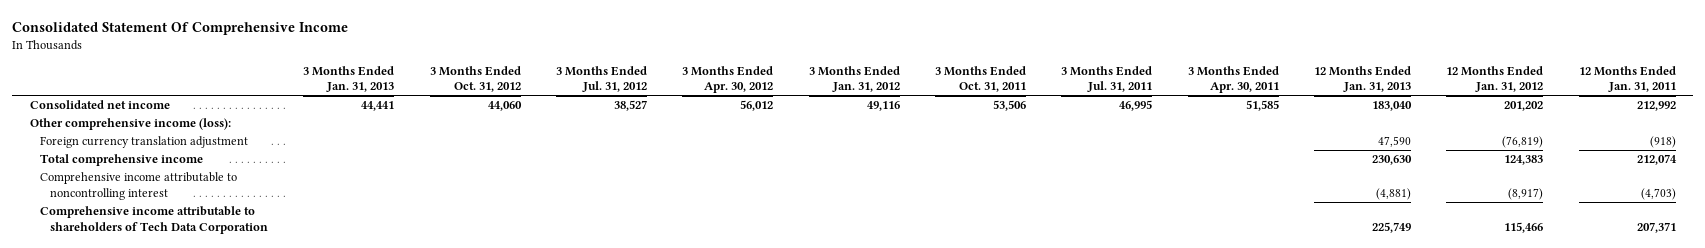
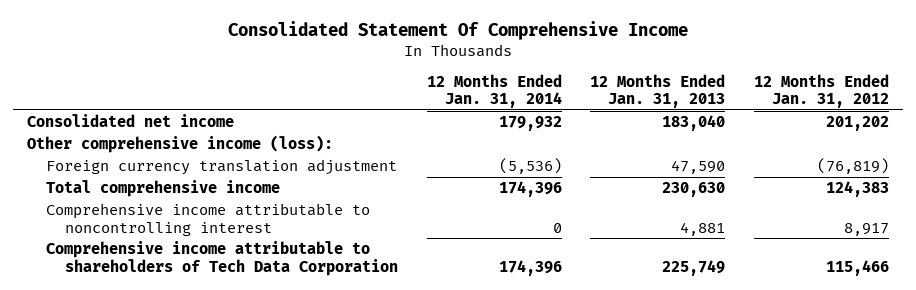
[303,65,395,93] 3 Months Ended Jan. 31, 2013 -> none
[429,65,521,93] 3 Months Ended Oct. 31, 2012 -> none
[556,65,648,93] 3 Months Ended Jul. 31, 2012 -> none
[682,65,774,94] 3 Months Ended Apr. 30, 2012 -> none
[808,65,900,93] 3 Months Ended Jan. 31, 2012 -> none
[935,65,1027,93] 3 Months Ended Oct. 31, 2011 -> none
[1061,65,1153,93] 3 Months Ended Jul. 31, 2011 -> none
[1187,65,1279,94] 3 Months Ended Apr. 30, 2011 -> none
[1578,65,1676,93] 12 Months Ended Jan. 31, 2011 -> none
none -> [426,73,562,109] 12 Months Ended Jan. 31, 2014
[1375,187,1411,200] (4,881) -> [680,221,726,236] 4,881
[1508,187,1544,200] (8,917) -> [843,222,889,236] 8,917

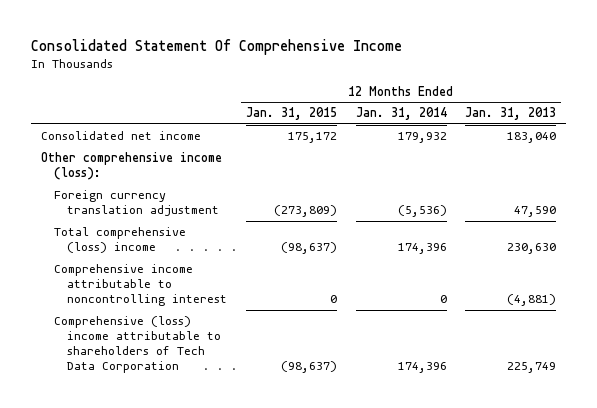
[753,73,889,109] 12 Months Ended Jan. 31, 2012 -> none
none -> [245,107,337,121] Jan. 31, 2015
[46,179,281,197] Total comprehensive income -> [53,227,186,254] Total comprehensive (loss) income
[680,221,726,236] 4,881 -> [507,294,557,307] (4,881)
[46,240,398,276] Comprehensive income attributable to shareholders of Tech Data Corporation -> [53,316,222,374] Comprehensive (loss) income attributable to shareholders of Tech Data Corporation

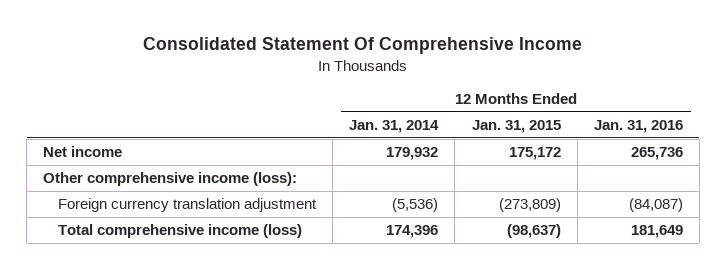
[465,107,557,121] Jan. 31, 2013 -> none
none -> [593,119,683,133] Jan. 31, 2016
[40,131,201,141] Consolidated net income -> [43,146,123,158] Net income
[53,227,186,254] Total comprehensive (loss) income -> none
[53,264,228,307] Comprehensive income attributable to noncontrolling interest -> none
[53,316,222,374] Comprehensive (loss) income attributable to shareholders of Tech Data Corporation -> [58,224,303,239] Total comprehensive income (loss)

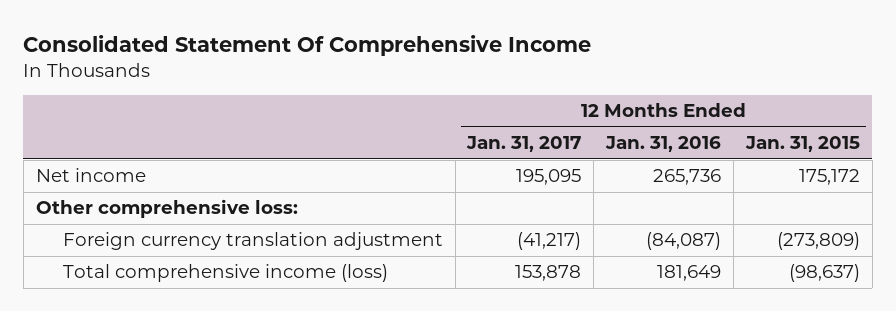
[349,119,440,133] Jan. 31, 2014 -> none
none -> [466,136,582,153] Jan. 31, 2017
[43,172,298,187] Other comprehensive income (loss): -> [35,199,298,219] Other comprehensive loss:

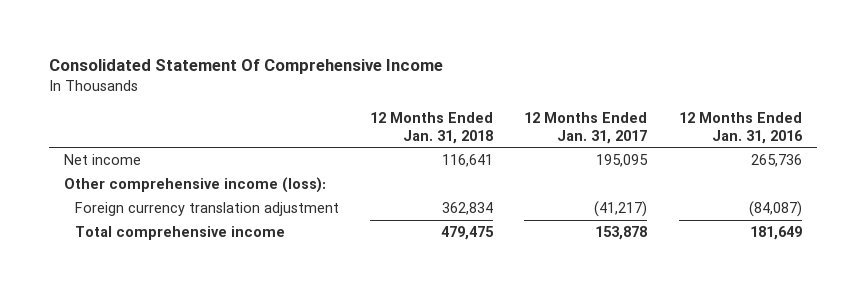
[744,136,860,153] Jan. 31, 2015 -> none
none -> [370,111,494,144] 12 Months Ended Jan. 31, 2018
[35,199,298,219] Other comprehensive loss: -> [64,177,327,194] Other comprehensive income (loss):
[62,264,388,283] Total comprehensive income (loss) -> [74,226,285,241] Total comprehensive income

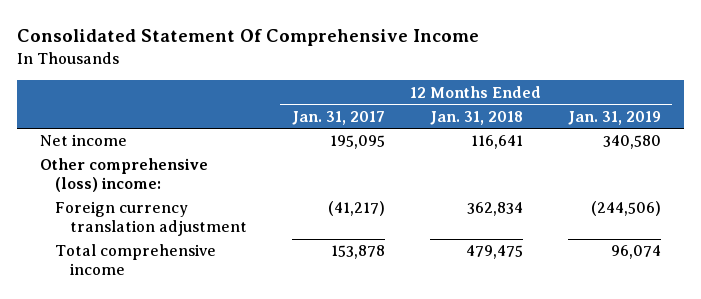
[678,111,803,144] 12 Months Ended Jan. 31, 2016 -> none
none -> [568,110,662,125] Jan. 31, 2019
[64,177,327,194] Other comprehensive income (loss): -> [39,158,208,193] Other comprehensive (loss) income:

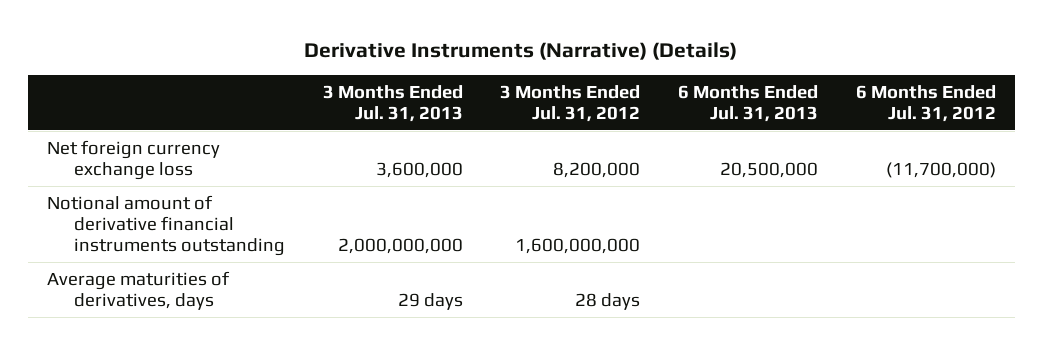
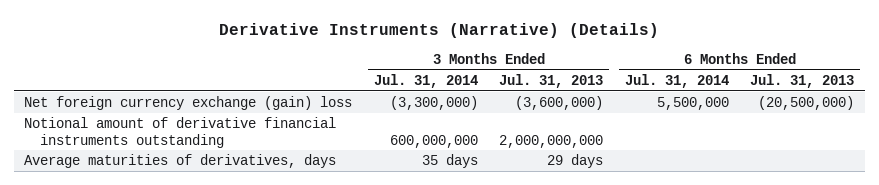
[500,84,641,122] 3 Months Ended Jul. 31, 2012 -> none
[855,84,996,122] 6 Months Ended Jul. 31, 2012 -> none
none -> [373,73,478,88] Jul. 31, 2014
none -> [624,73,729,88] Jul. 31, 2014
[46,139,220,181] Net foreign currency exchange loss -> [24,95,353,110] Net foreign currency exchange (gain) loss
[375,162,463,179] 3,600,000 -> [515,95,604,110] (3,600,000)
[720,162,819,179] 20,500,000 -> [758,95,855,110] (20,500,000)

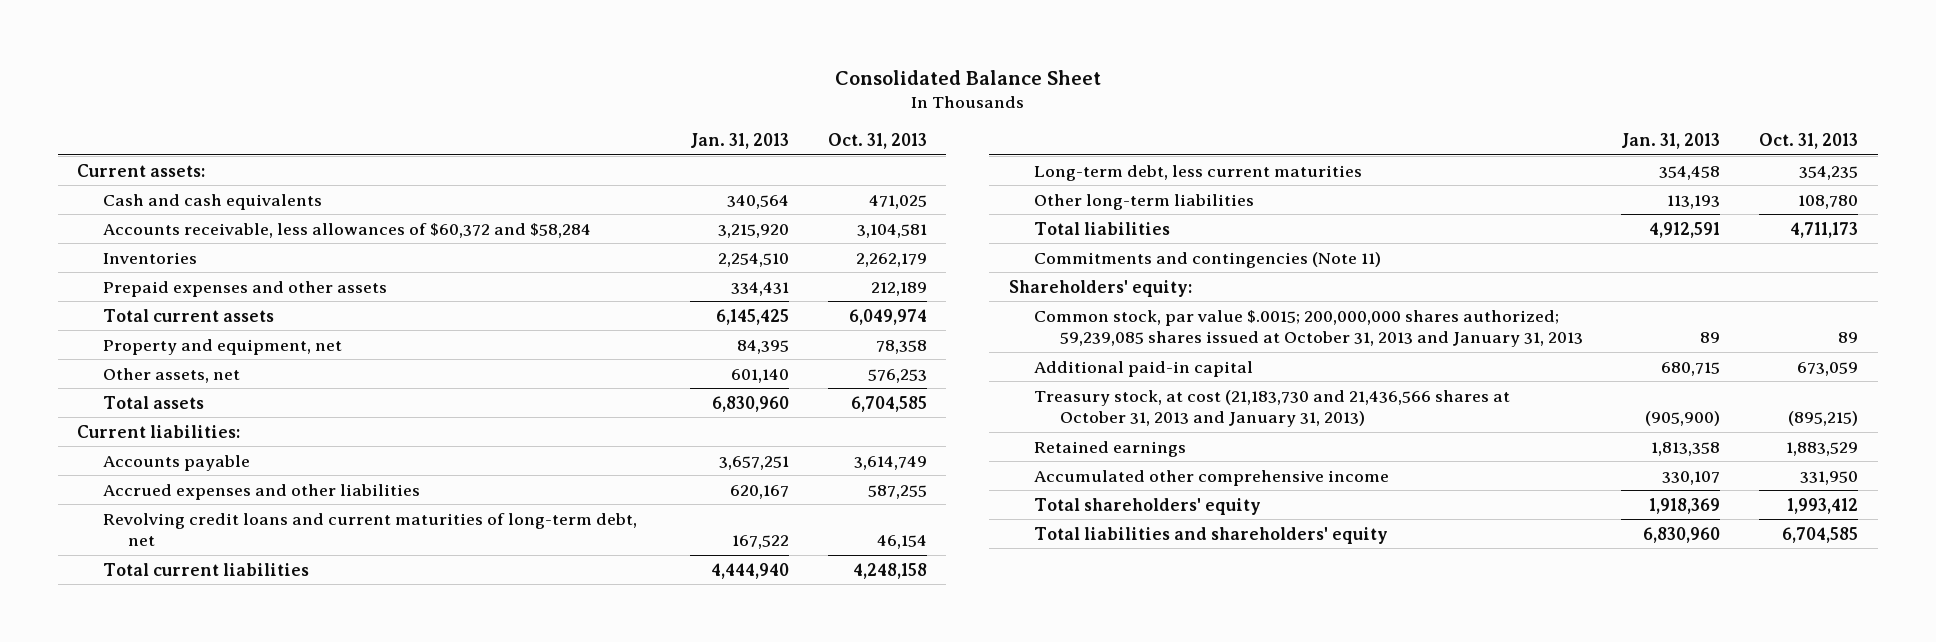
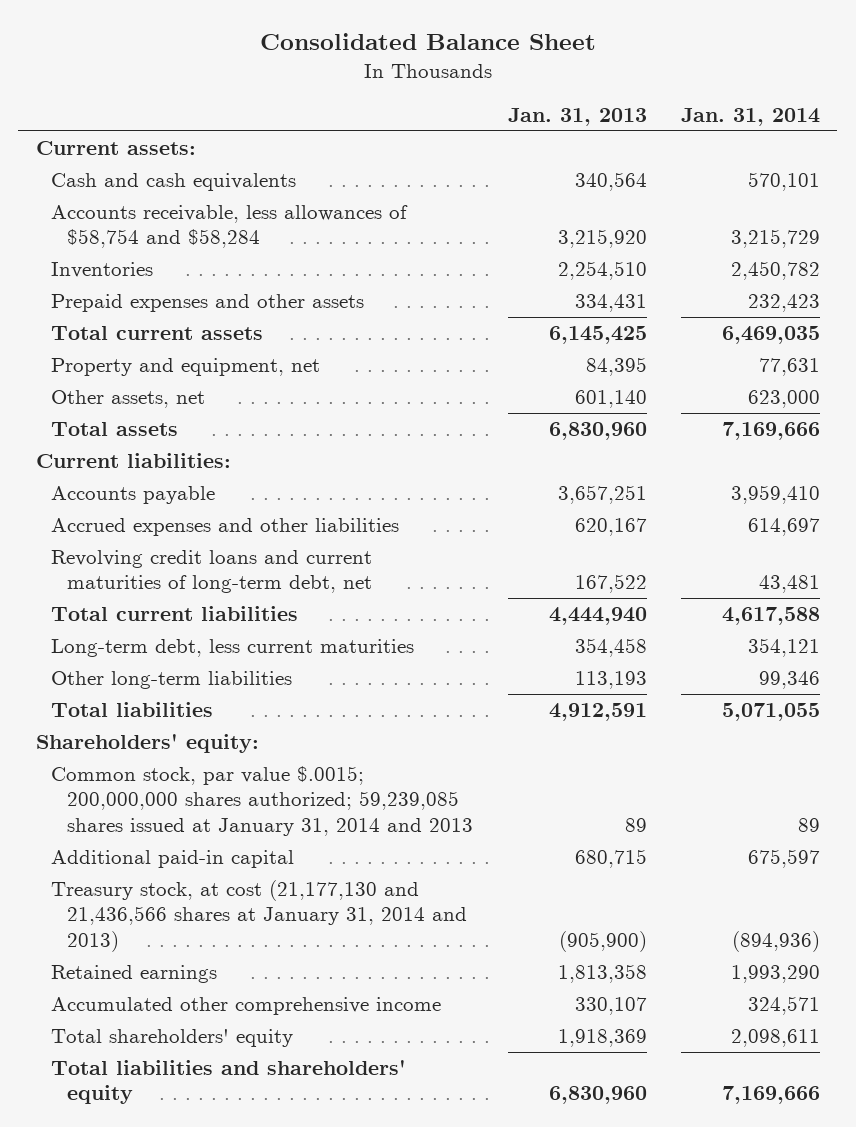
[827,133,927,150] Oct. 31, 2013 -> none
none -> [681,107,821,126] Jan. 31, 2014
[102,222,591,238] Accounts receivable, less allowances of $60,372 and $58,284 -> [51,205,409,249] Accounts receivable, less allowances of $58,754 and $58,284
[1034,251,1382,268] Commitments and contingencies (Note 11) -> none
[1034,309,1583,347] Common stock, par value $.0015; 200,000,000 shares authorized; 59,239,085 shares issued at October 31, 2013 and January 31, 2013 -> [51,766,474,836] Common stock, par value $.0015; 200,000,000 shares authorized; 59,239,085 shares issued at January 31, 2014 and 2013
[1034,389,1511,427] Treasury stock, at cost (21,183,730 and 21,436,566 shares at October 31, 2013 and January 31, 2013) -> [51,880,468,952] Treasury stock, at cost (21,177,130 and 21,436,566 shares at January 31, 2014 and 2013)

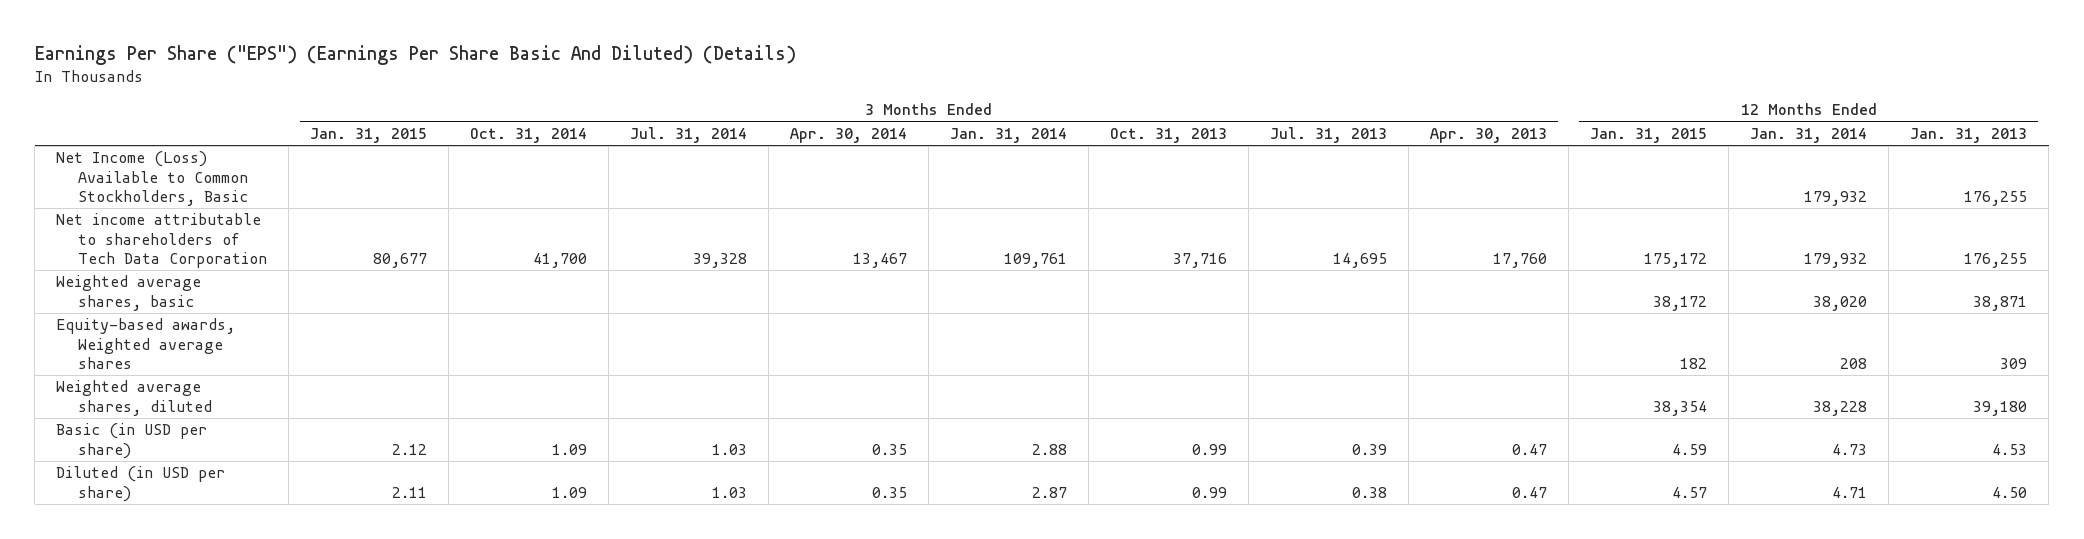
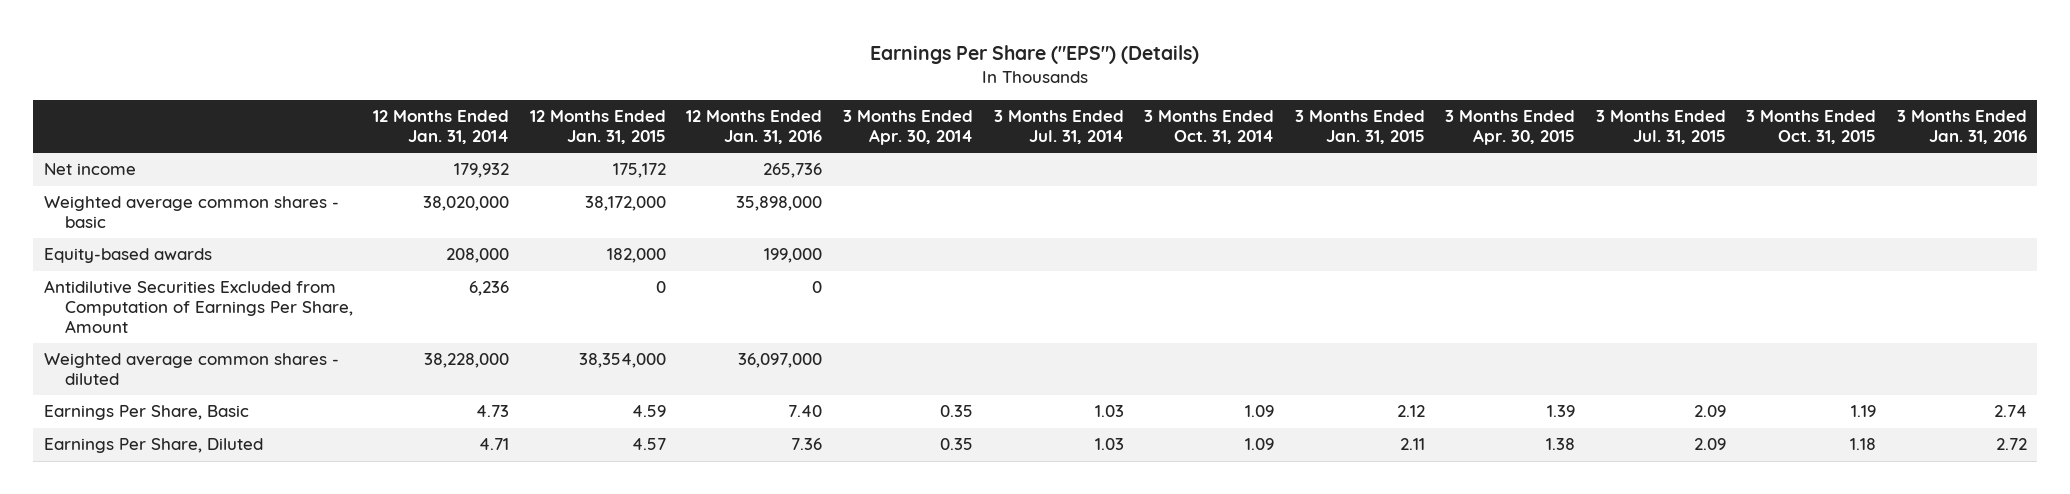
[34,44,796,65] Earnings Per Share ("EPS") (Earnings Per Share Basic And Diluted) (Details) -> [870,44,1200,64] Earnings Per Share ("EPS") (Details)
[950,128,1068,144] Jan. 31, 2014 -> none
[1110,128,1228,144] Oct. 31, 2013 -> none
[1270,127,1388,144] Jul. 31, 2013 -> none
[1430,128,1548,144] Apr. 30, 2013 -> none
[1910,128,2028,144] Jan. 31, 2013 -> none
none -> [686,110,823,145] 12 Months Ended Jan. 31, 2016
none -> [1445,110,1576,146] 3 Months Ended Apr. 30, 2015
none -> [1595,110,1726,145] 3 Months Ended Jul. 31, 2015
none -> [1746,110,1877,145] 3 Months Ended Oct. 31, 2015
none -> [1896,110,2027,145] 3 Months Ended Jan. 31, 2016
[56,151,249,206] Net Income (Loss) Available to Common Stockholders, Basic -> none
[56,213,268,268] Net income attributable to shareholders of Tech Data Corporation -> none
none -> [43,163,136,176] Net income
[56,275,202,311] Weighted average shares, basic -> [43,196,339,229] Weighted average common shares - basic
[1653,295,1708,311] 38,172 -> [584,196,666,212] 38,172,000
[1813,295,1868,311] 38,020 -> [423,196,510,212] 38,020,000
[56,318,236,369] Equity-based awards, Weighted average shares -> [43,248,212,264] Equity-based awards
[1680,357,1708,369] 182 -> [606,248,666,264] 182,000
[1840,357,1868,369] 208 -> [446,248,510,264] 208,000
none -> [43,280,353,334] Antidilutive Securities Excluded from Computation of Earnings Per Share, Amount
[56,380,213,416] Weighted average shares, diluted -> [43,353,339,386] Weighted average common shares - diluted
[1653,400,1708,416] 38,354 -> [578,353,666,369] 38,354,000
[1813,400,1868,416] 38,228 -> [424,353,510,369] 38,228,000
[56,423,208,459] Basic (in USD per share) -> [43,405,249,421] Earnings Per Share, Basic
[56,466,226,502] Diluted (in USD per share) -> [43,438,263,454] Earnings Per Share, Diluted

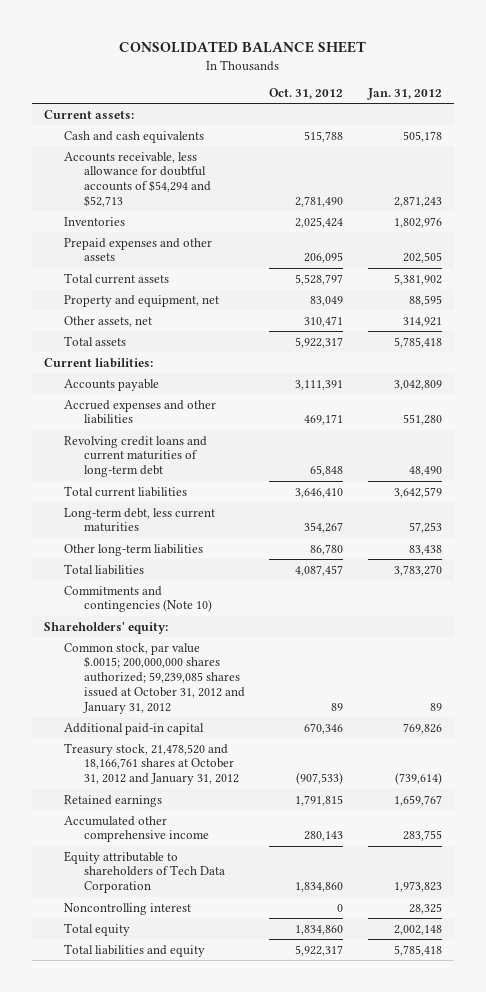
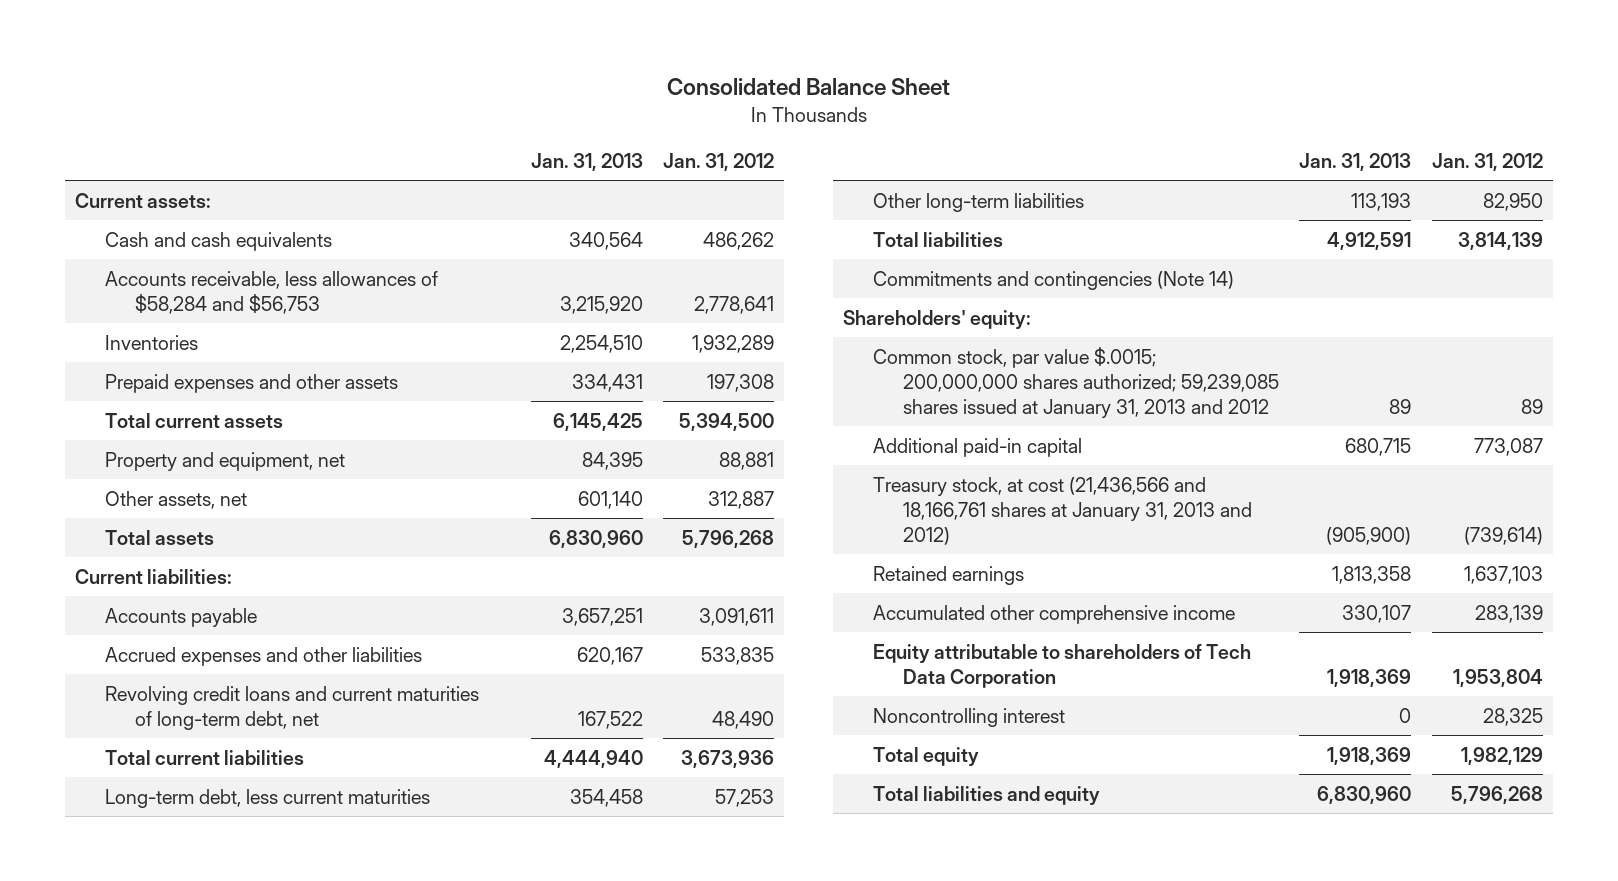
[118,41,366,54] CONSOLIDATED BALANCE SHEET -> [666,78,950,97] Consolidated Balance Sheet
[269,88,344,100] Oct. 31, 2012 -> none
none -> [530,152,643,171] Jan. 31, 2013
[402,130,442,142] 505,178 -> [703,231,775,250] 486,262
[64,151,211,208] Accounts receivable, less allowance for doubtful accounts of $54,294 and $52,713 -> [104,270,438,314] Accounts receivable, less allowances of $58,284 and $56,753
[393,196,442,208] 2,871,243 -> [694,295,775,314] 2,778,641
[393,216,442,228] 1,802,976 -> [692,334,775,353] 1,932,289
[402,252,442,264] 202,505 -> [707,373,775,392] 197,308
[393,273,442,285] 5,381,902 -> [679,412,775,431] 5,394,500
[408,294,442,306] 88,595 -> [719,451,775,470] 88,881
[402,316,442,327] 314,921 -> [708,490,775,509] 312,887
[393,336,442,348] 5,785,418 -> [682,529,775,548] 5,796,268
[393,379,442,390] 3,042,809 -> [699,607,775,626] 3,091,611
[402,414,442,426] 551,280 -> [701,646,775,665] 533,835
[64,435,208,478] Revolving credit loans and current maturities of long-term debt -> [104,685,479,730] Revolving credit loans and current maturities of long-term debt, net
[393,486,442,498] 3,642,579 -> [681,749,775,768] 3,673,936
[408,544,442,555] 83,438 -> [1482,192,1543,211] 82,950
[393,564,442,576] 3,783,270 -> [1457,231,1543,250] 3,814,139
[64,585,212,613] Commitments and contingencies (Note 10) -> [873,270,1235,290] Commitments and contingencies (Note 14)
[64,642,245,715] Common stock, par value $.0015; 200,000,000 shares authorized; 59,239,085 shares issued at October 31, 2012 and January 31, 2012 -> [873,346,1279,419] Common stock, par value $.0015; 200,000,000 shares authorized; 59,239,085 shares issued at January 31, 2013 and 2012
[402,722,442,734] 769,826 -> [1473,437,1543,456] 773,087
[64,742,239,786] Treasury stock, 21,478,520 and 18,166,761 shares at October 31, 2012 and January 31, 2012 -> [873,476,1252,546] Treasury stock, at cost (21,436,566 and 18,166,761 shares at January 31, 2013 and 2012)
[393,794,442,806] 1,659,767 -> [1463,565,1543,584] 1,637,103
[402,830,442,842] 283,755 -> [1474,604,1543,623] 283,139
[393,881,442,893] 1,973,823 -> [1452,668,1543,687] 1,953,804
[393,924,442,935] 2,002,148 -> [1460,746,1543,765] 1,982,129
[393,944,442,956] 5,785,418 -> [1450,785,1543,804] 5,796,268

